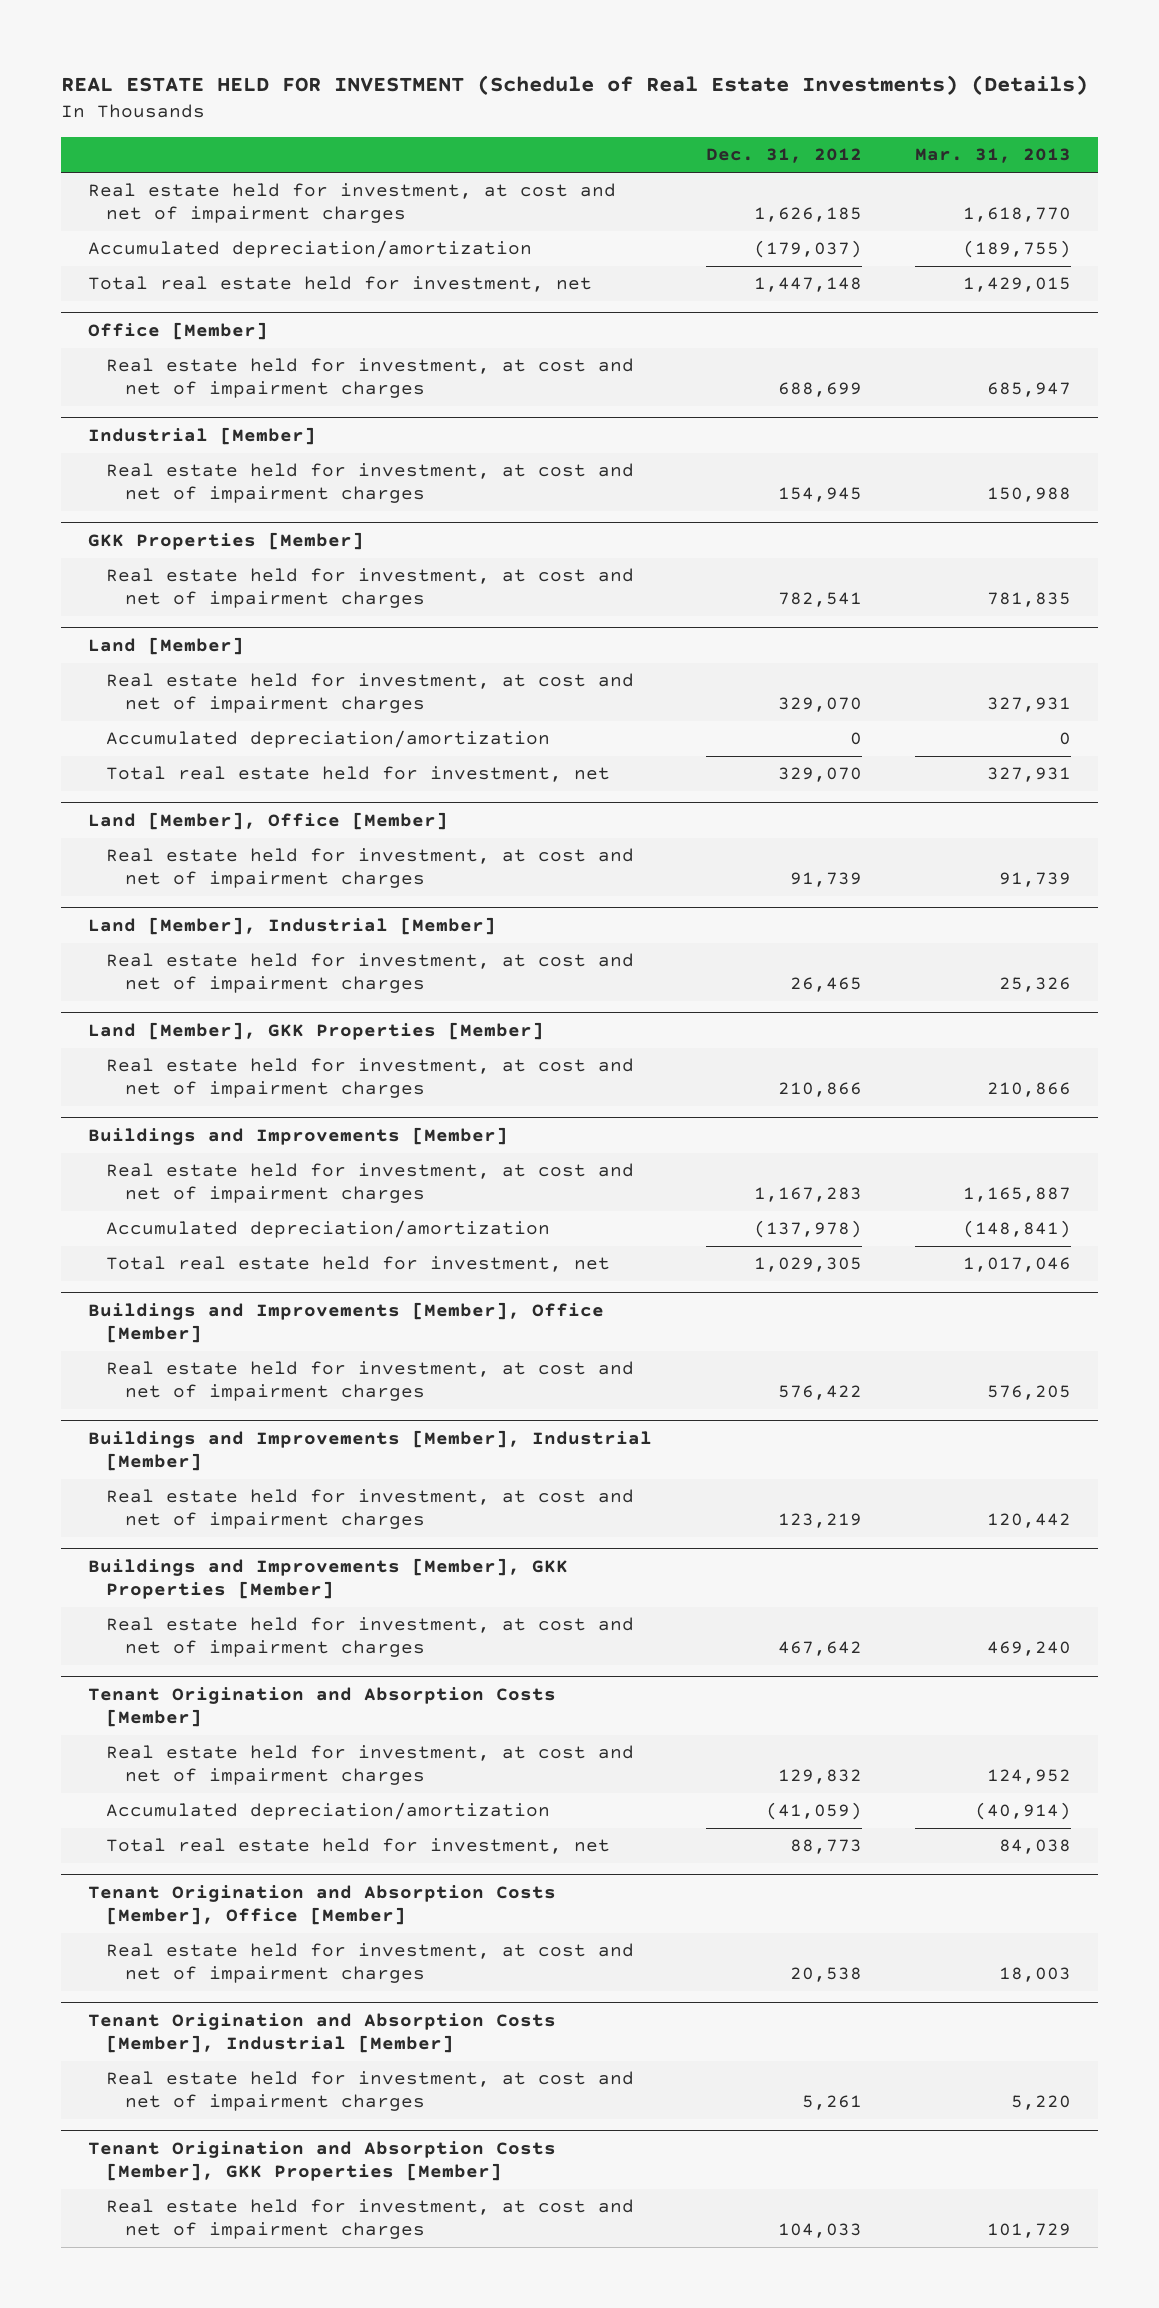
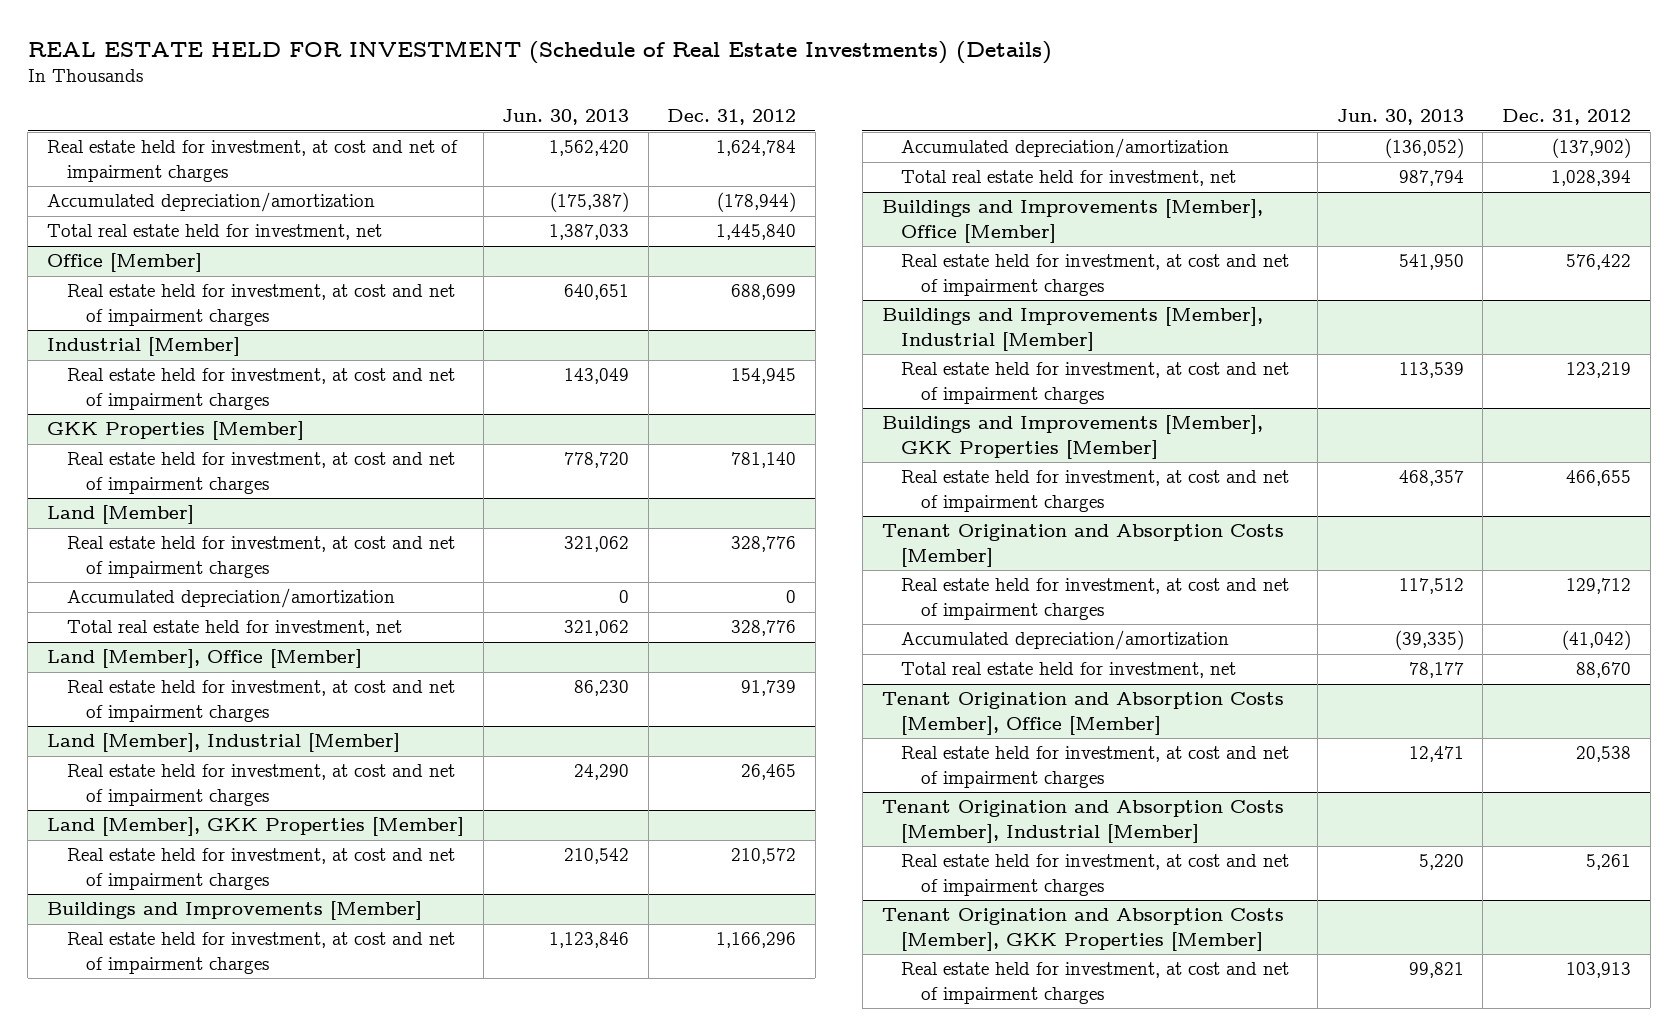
[915,148,1072,164] Mar. 31, 2013 -> none
none -> [502,109,630,126] Jun. 30, 2013
[753,207,862,223] 1,626,185 -> [716,140,797,157] 1,624,784
[753,240,862,259] (179,037) -> [717,192,797,213] (178,944)
[753,277,862,293] 1,447,148 -> [716,224,797,241] 1,445,840
[777,592,862,608] 782,541 -> [731,452,797,469] 781,140
[777,697,862,713] 329,070 -> [731,536,797,553] 328,776
[777,767,862,783] 329,070 -> [731,620,797,637] 328,776
[777,1082,862,1098] 210,866 -> [731,848,797,865] 210,572
[753,1187,862,1203] 1,167,283 -> [716,932,797,949] 1,166,296
[753,1220,862,1239] (137,978) -> [1551,138,1631,159] (137,902)
[753,1257,862,1273] 1,029,305 -> [1550,170,1631,187] 1,028,394
[777,1641,862,1657] 467,642 -> [1565,470,1631,487] 466,655
[777,1769,862,1785] 129,832 -> [1565,578,1631,595] 129,712
[765,1802,862,1821] (41,059) -> [1561,630,1631,651] (41,042)
[789,1839,862,1855] 88,773 -> [1575,662,1631,679] 88,670
[777,2223,862,2239] 104,033 -> [1565,962,1631,979] 103,913

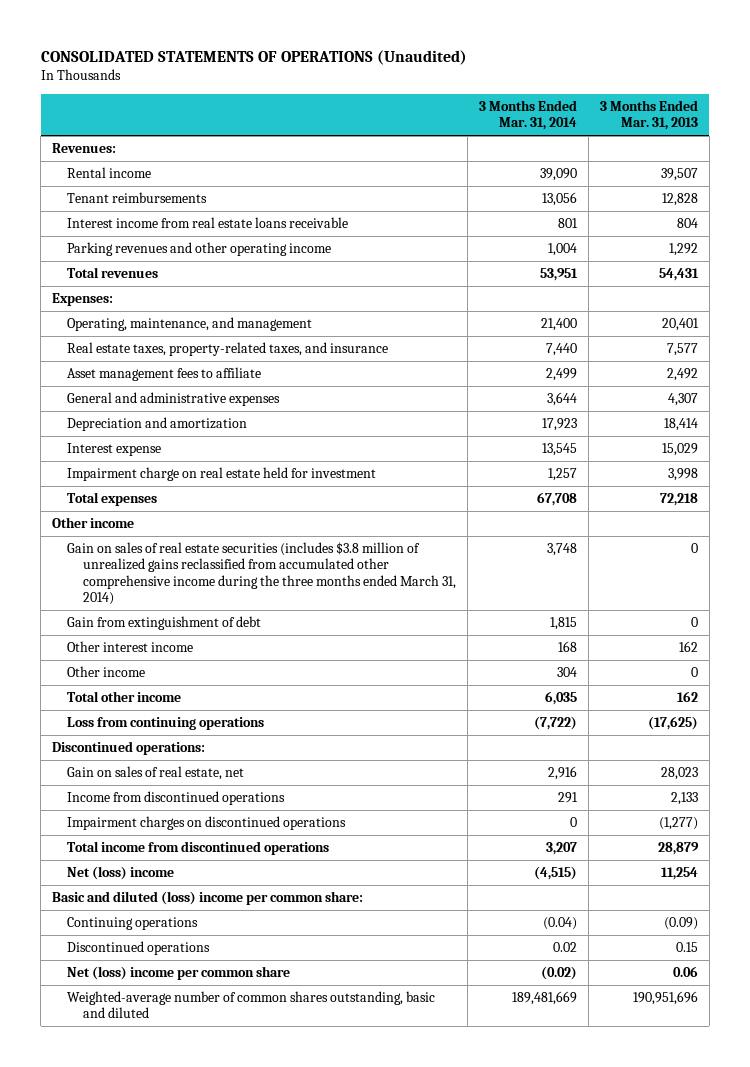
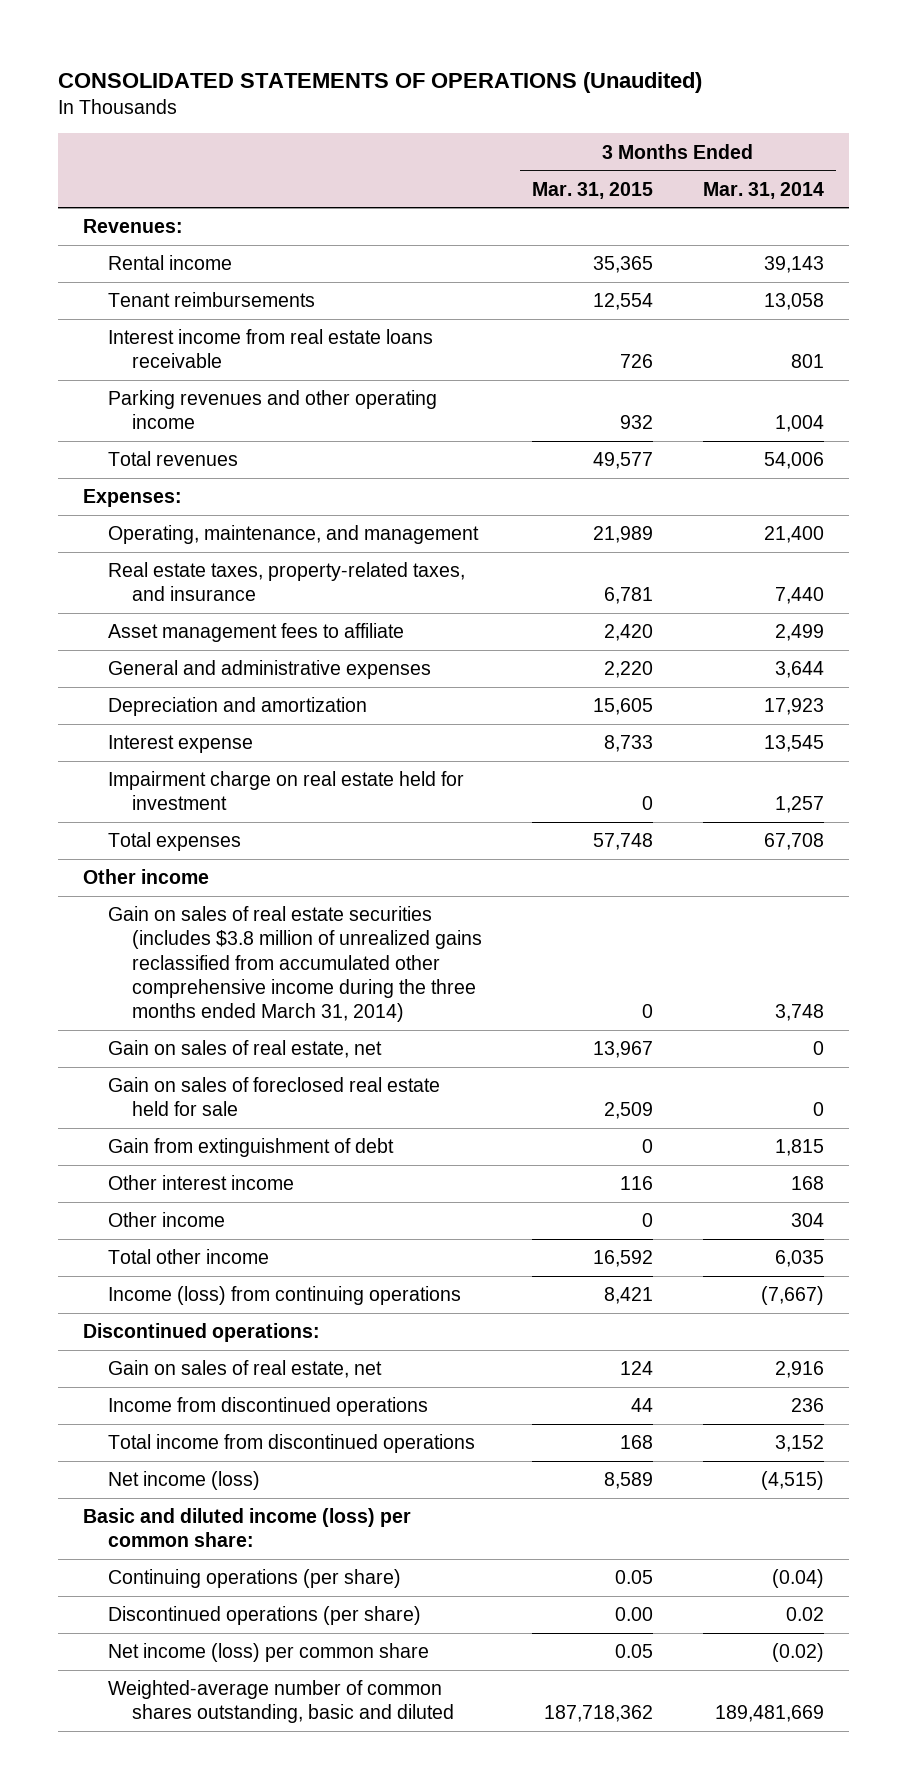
[599,99,698,131] 3 Months Ended Mar. 31, 2013 -> none
none -> [532,181,654,199] Mar. 31, 2015
[539,167,577,181] 39,090 -> [763,256,824,274] 39,143
[541,191,577,206] 13,056 -> [763,293,824,311] 13,058
[539,267,578,281] 53,951 -> [763,452,824,470] 54,006
none -> [107,1040,382,1059] Gain on sales of real estate, net
none -> [107,1077,440,1117] Gain on sales of foreclosed real estate held for sale
[67,716,265,730] Loss from continuing operations -> [107,1286,461,1306] Income (loss) from continuing operations
[533,715,577,730] (7,722) -> [760,1286,824,1306] (7,667)
[67,815,347,830] Impairment charges on discontinued operations -> none
[557,791,578,803] 291 -> [790,1398,824,1413] 236
[545,841,577,855] 3,207 -> [774,1435,824,1453] 3,152
[67,865,175,880] Net (loss) income -> [107,1471,260,1491] Net income (loss)
[52,890,364,905] Basic and diluted (loss) income per common share: -> [83,1508,412,1548] Basic and diluted income (loss) per common share:
[67,916,199,930] Continuing operations -> [107,1569,401,1589] Continuing operations (per share)
[67,940,211,955] Discontinued operations -> [107,1606,421,1626] Discontinued operations (per share)
[67,965,291,980] Net (loss) income per common share -> [107,1643,429,1663] Net income (loss) per common share

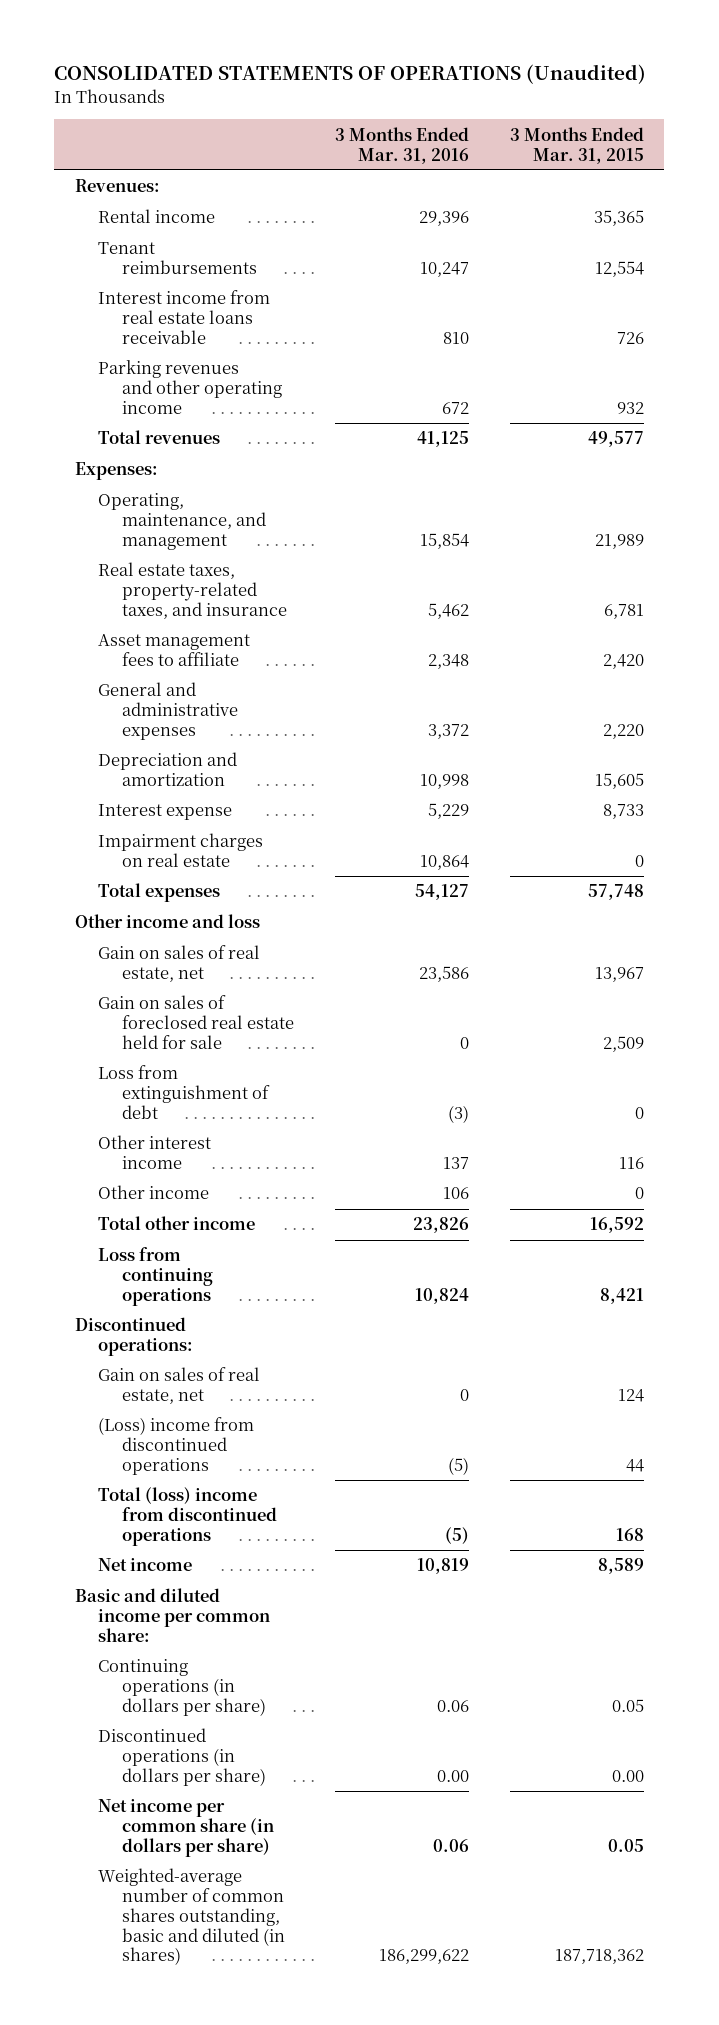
[702,181,824,199] Mar. 31, 2014 -> none
none -> [335,126,470,164] 3 Months Ended Mar. 31, 2016
[107,771,464,811] Impairment charge on real estate held for investment -> [98,833,264,868] Impairment charges on real estate
[107,906,483,1022] Gain on sales of real estate securities (includes $3.8 million of unrealized gains reclassified from accumulated other comprehensive income during the three months ended March 31, 2014) -> none
[83,869,210,885] Other income -> [74,914,260,929] Other income and loss
[107,1138,394,1158] Gain from extinguishment of debt -> [98,1065,271,1119] Loss from extinguishment of debt
[107,1286,461,1306] Income (loss) from continuing operations -> [98,1247,214,1306] Loss from continuing operations
[107,1397,428,1417] Income from discontinued operations -> [98,1417,255,1475] (Loss) income from discontinued operations
[107,1434,475,1454] Total income from discontinued operations -> [98,1487,278,1546] Total (loss) income from discontinued operations
[107,1471,260,1491] Net income (loss) -> [98,1558,193,1572] Net income
[83,1508,412,1548] Basic and diluted income (loss) per common share: -> [74,1588,271,1642] Basic and diluted income per common share:
[107,1569,401,1589] Continuing operations (per share) -> [98,1659,267,1716] Continuing operations (in dollars per share)
[107,1606,421,1626] Discontinued operations (per share) -> [98,1728,267,1786] Discontinued operations (in dollars per share)
[107,1643,429,1663] Net income (loss) per common share -> [98,1799,275,1857] Net income per common share (in dollars per share)
[107,1680,455,1724] Weighted-average number of common shares outstanding, basic and diluted -> [98,1868,286,1966] Weighted-average number of common shares outstanding, basic and diluted (in shares)

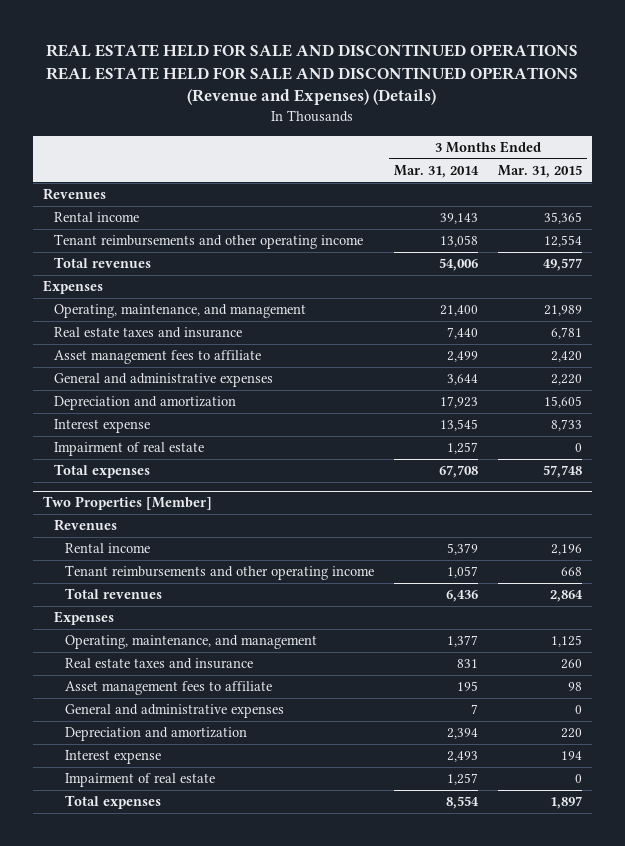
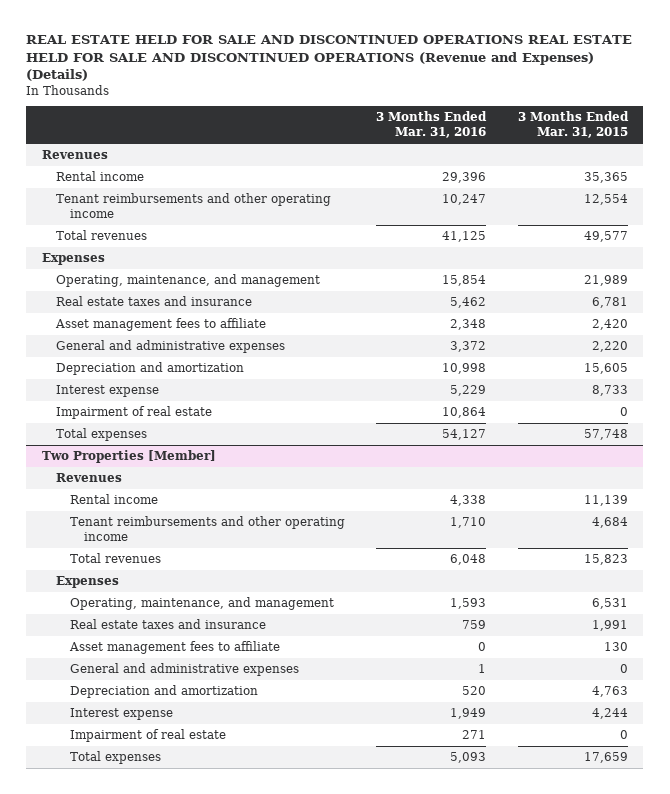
[394,165,480,179] Mar. 31, 2014 -> none
none -> [376,111,488,139] 3 Months Ended Mar. 31, 2016
[550,544,582,556] 2,196 -> [583,495,628,507] 11,139
[560,567,582,577] 668 -> [591,517,628,529] 4,684
[549,590,583,603] 2,864 -> [583,554,628,566] 15,823
[550,635,582,648] 1,125 -> [591,598,628,610] 6,531
[560,659,582,670] 260 -> [591,620,628,632] 1,991
[567,682,582,692] 98 -> [603,642,628,652] 130
[560,728,582,739] 220 -> [591,686,628,698] 4,763
[560,751,582,761] 194 -> [591,708,628,720] 4,244
[549,796,582,810] 1,897 -> [583,752,628,764] 17,659

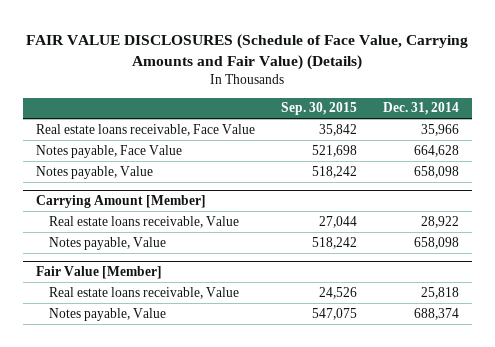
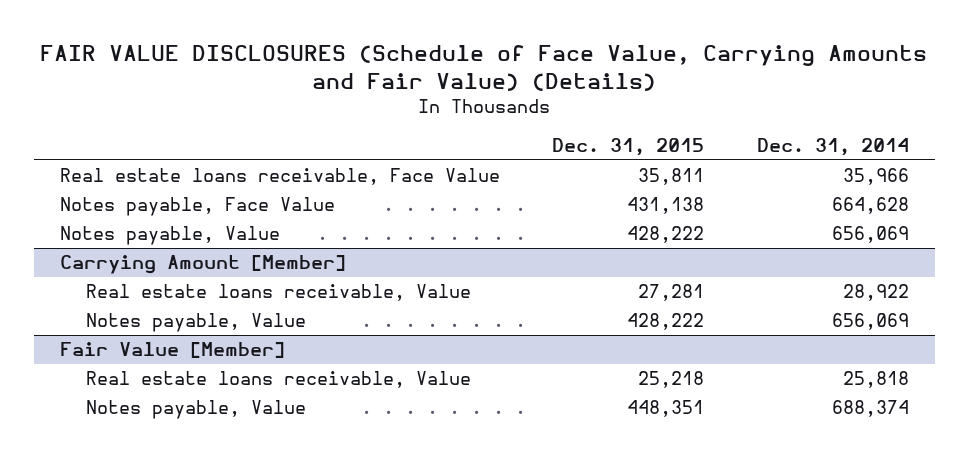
[280,102,357,116] Sep. 30, 2015 -> none
none -> [552,138,705,157] Dec. 31, 2015
[413,165,459,178] 658,098 -> [831,226,909,244] 656,069
[413,236,459,249] 658,098 -> [831,313,909,331] 656,069

